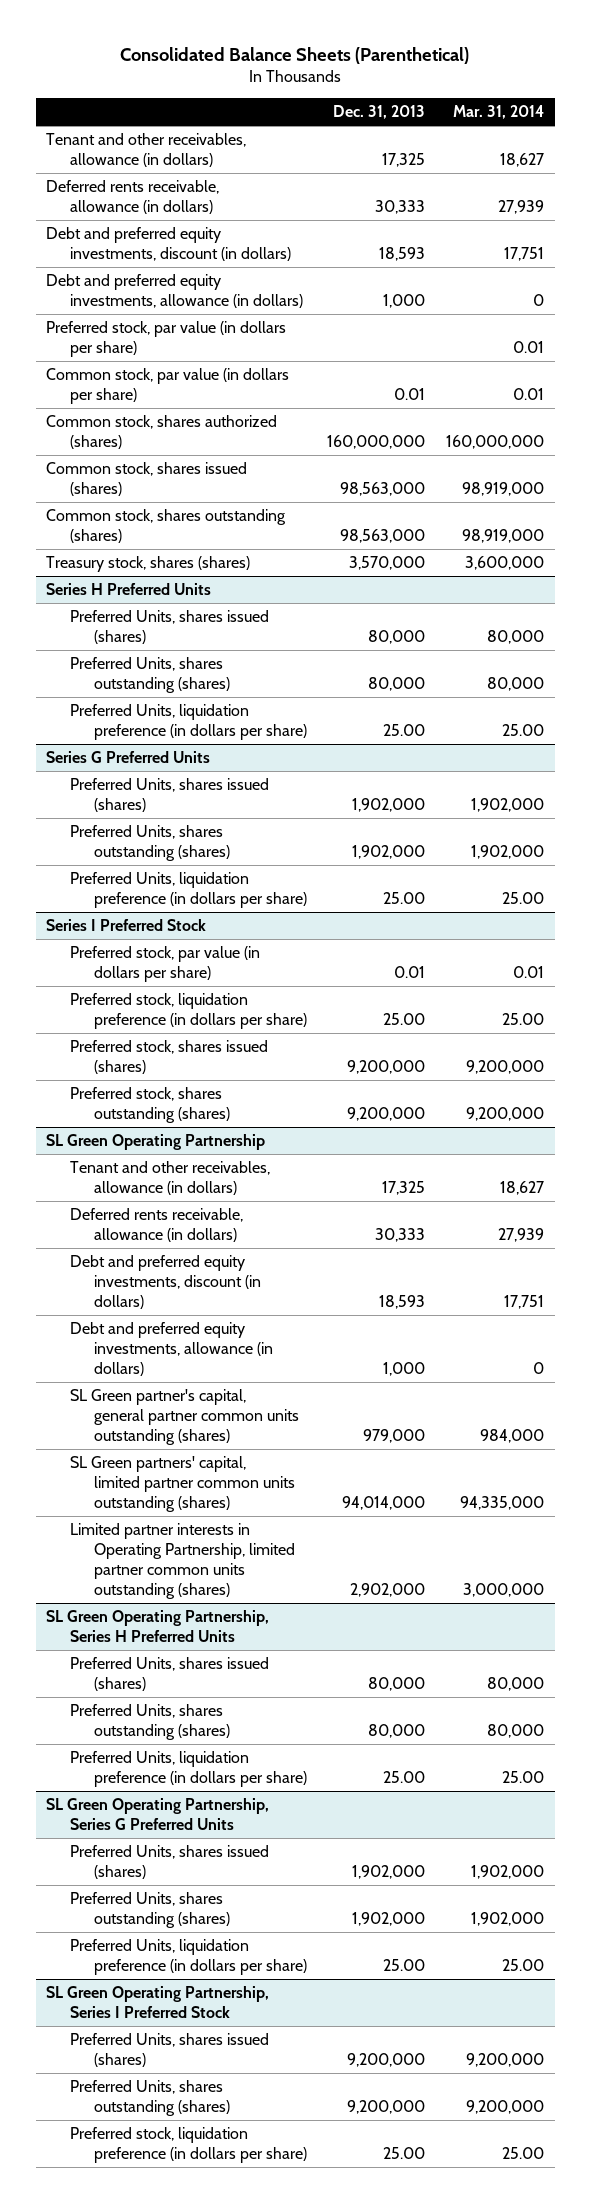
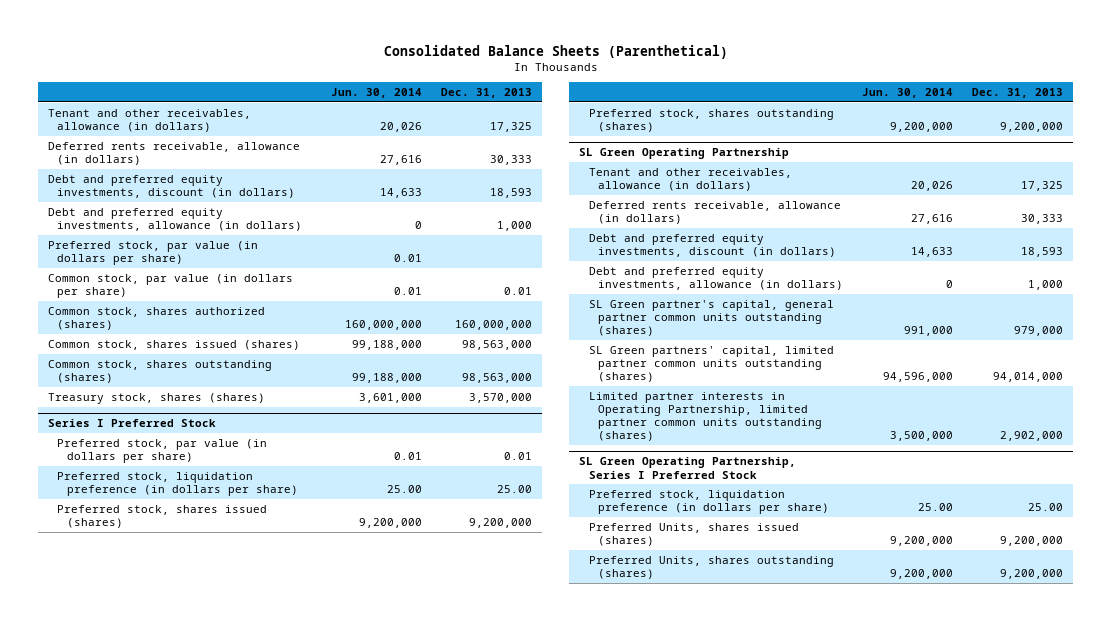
[453,105,545,120] Mar. 31, 2014 -> none
none -> [330,87,422,98] Jun. 30, 2014
[46,583,212,596] Series H Preferred Units -> none
[69,610,269,644] Preferred Units, shares issued (shares) -> none
[69,657,230,693] Preferred Units, shares outstanding (shares) -> none
[69,704,307,740] Preferred Units, liquidation preference (in dollars per share) -> none
[46,751,211,764] Series G Preferred Units -> none
[69,778,269,812] Preferred Units, shares issued (shares) -> none
[69,825,230,861] Preferred Units, shares outstanding (shares) -> none
[69,872,307,908] Preferred Units, liquidation preference (in dollars per share) -> none
[46,1610,270,1642] SL Green Operating Partnership, Series H Preferred Units -> none
[69,1657,269,1691] Preferred Units, shares issued (shares) -> none
[69,1704,230,1740] Preferred Units, shares outstanding (shares) -> none
[69,1751,307,1787] Preferred Units, liquidation preference (in dollars per share) -> none
[46,1798,270,1830] SL Green Operating Partnership, Series G Preferred Units -> none
[69,1845,269,1879] Preferred Units, shares issued (shares) -> none
[69,1892,230,1928] Preferred Units, shares outstanding (shares) -> none
[69,1939,307,1975] Preferred Units, liquidation preference (in dollars per share) -> none
[69,2127,307,2163] Preferred stock, liquidation preference (in dollars per share) -> [588,489,829,515] Preferred stock, liquidation preference (in dollars per share)

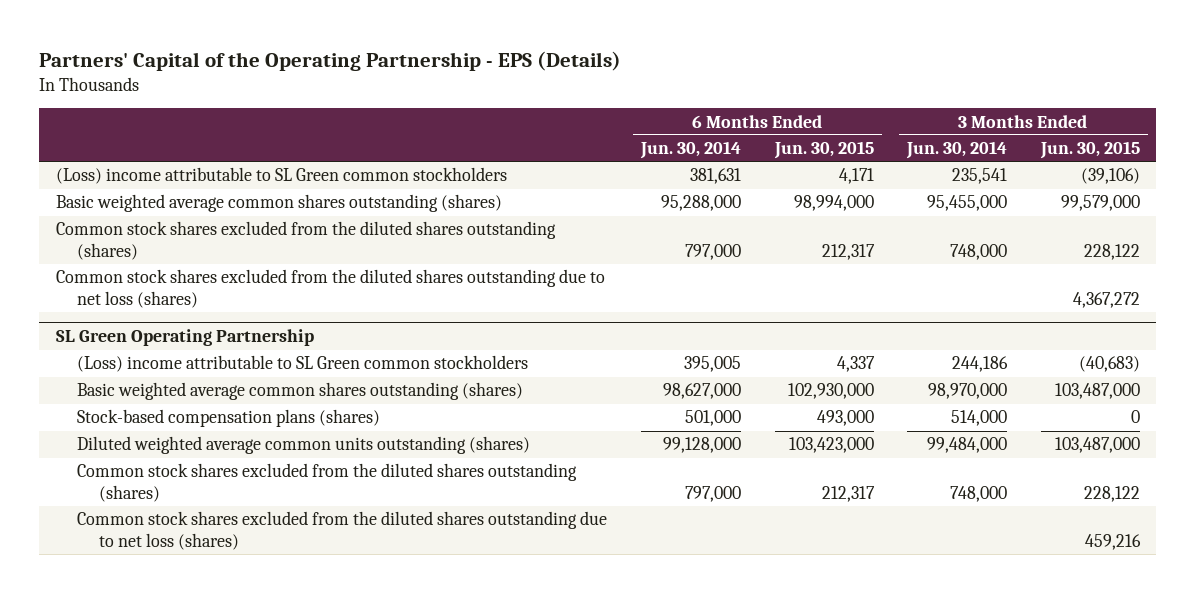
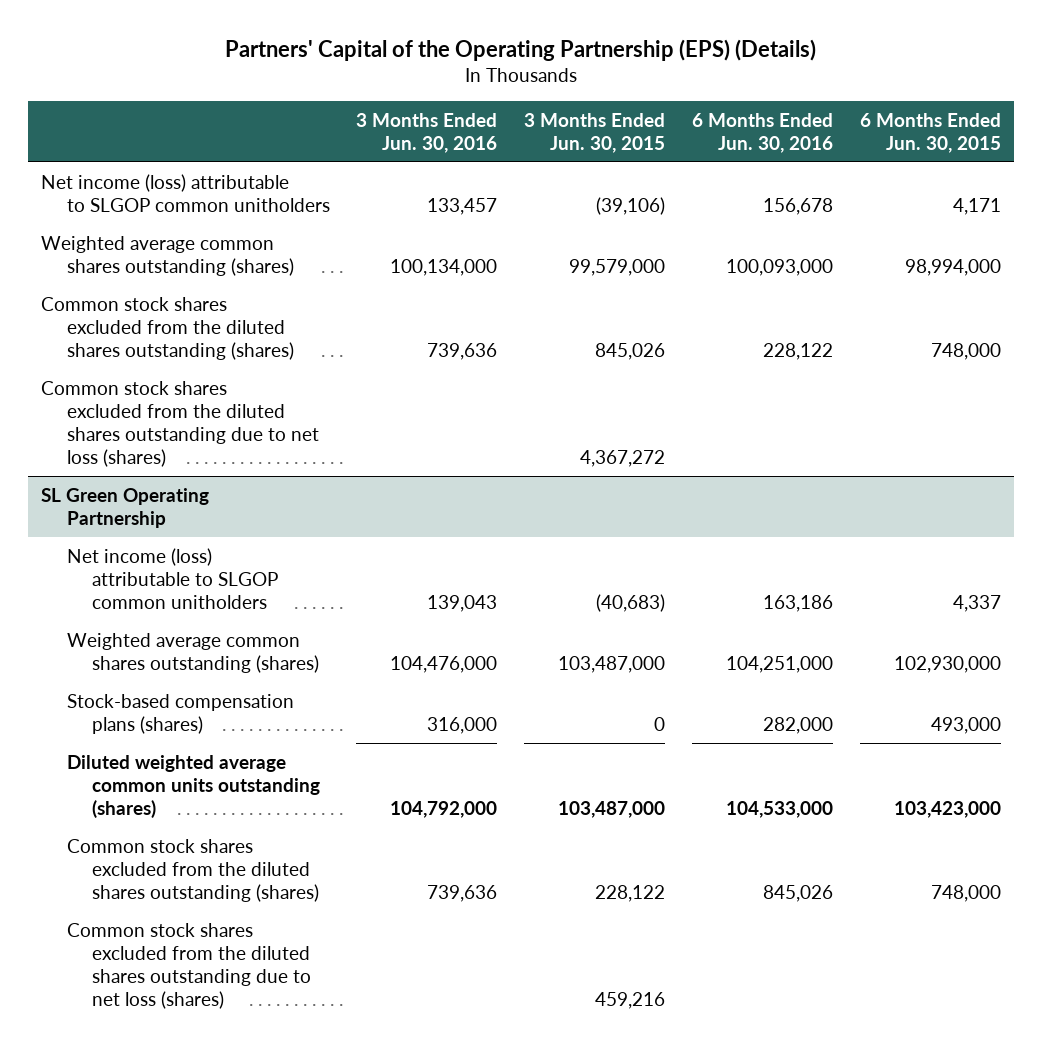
[39,50,622,71] Partners' Capital of the Operating Partnership - EPS (Details) -> [224,38,816,61] Partners' Capital of the Operating Partnership (EPS) (Details)
[639,141,741,160] Jun. 30, 2014 -> none
[906,141,1008,160] Jun. 30, 2014 -> none
none -> [356,112,498,153] 3 Months Ended Jun. 30, 2016
none -> [691,112,833,153] 6 Months Ended Jun. 30, 2016
[55,167,507,185] (Loss) income attributable to SL Green common stockholders -> [40,173,330,212] Net income (loss) attributable to SLGOP common unitholders
[55,194,502,213] Basic weighted average common shares outstanding (shares) -> [40,235,294,276] Weighted average common shares outstanding (shares)
[821,244,875,261] 212,317 -> [930,342,1001,360] 748,000
[1083,244,1140,261] 228,122 -> [595,342,666,360] 845,026
[77,355,529,373] (Loss) income attributable to SL Green common stockholders -> [66,547,279,609] Net income (loss) attributable to SLGOP common unitholders
[77,382,524,401] Basic weighted average common shares outstanding (shares) -> [66,632,320,673] Weighted average common shares outstanding (shares)
[821,486,875,503] 212,317 -> [930,884,1001,902] 748,000

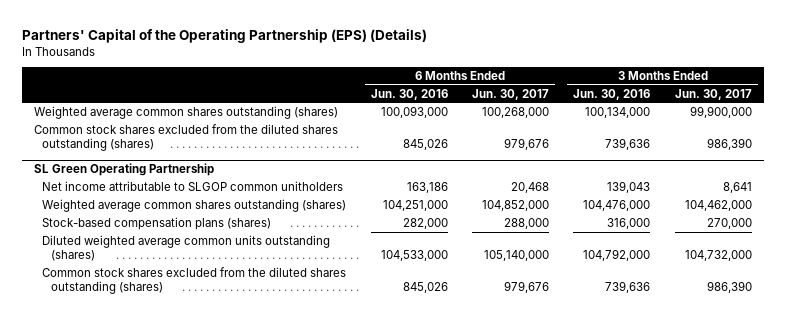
[524,112,666,153] 3 Months Ended Jun. 30, 2015 -> none
[859,112,1001,153] 6 Months Ended Jun. 30, 2015 -> none
none -> [472,88,550,100] Jun. 30, 2017
none -> [674,88,752,100] Jun. 30, 2017
[40,173,330,212] Net income (loss) attributable to SLGOP common unitholders -> none
[40,380,319,467] Common stock shares excluded from the diluted shares outstanding due to net loss (shares) -> none
[762,342,833,360] 228,122 -> [402,139,448,151] 845,026
[66,547,279,609] Net income (loss) attributable to SLGOP common unitholders -> [42,181,344,192] Net income attributable to SLGOP common unitholders
[66,922,312,1009] Common stock shares excluded from the diluted shares outstanding due to net loss (shares) -> none

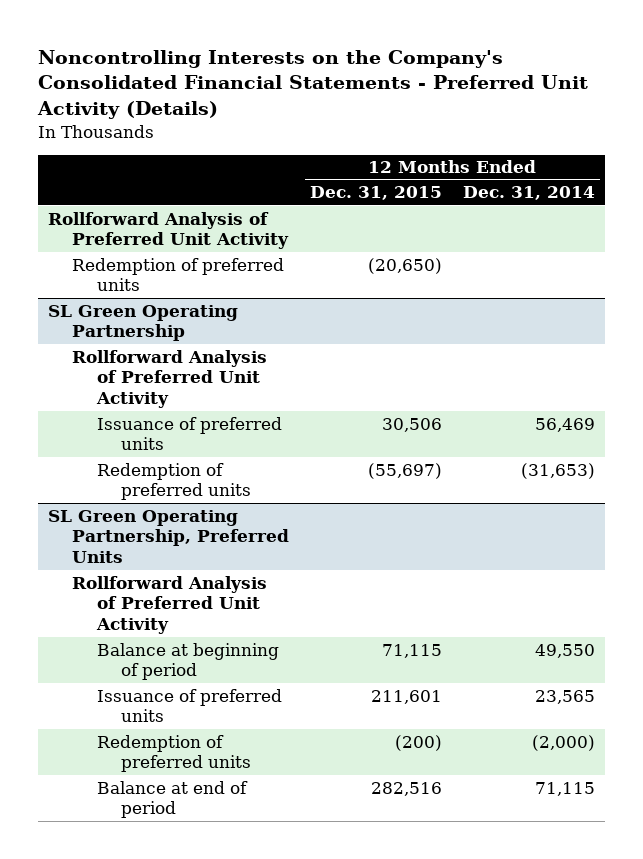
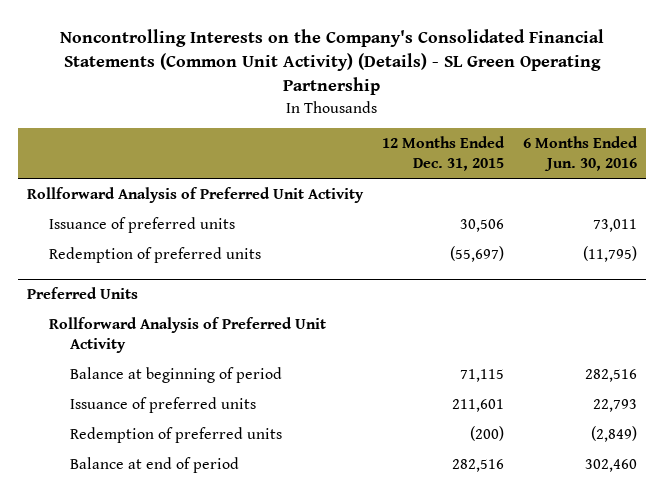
[36,49,588,120] Noncontrolling Interests on the Company's Consolidated Financial Statements - Preferred Unit Activity (Details) -> [60,28,605,96] Noncontrolling Interests on the Company's Consolidated Financial Statements (Common Unit Activity) (Details) - SL Green Operating Partnership
[462,186,595,201] Dec. 31, 2014 -> none
none -> [522,136,638,172] 6 Months Ended Jun. 30, 2016
[72,257,285,292] Redemption of preferred units -> none
[48,304,239,342] SL Green Operating Partnership -> none
[72,349,268,409] Rollforward Analysis of Preferred Unit Activity -> none
[48,509,290,564] SL Green Operating Partnership, Preferred Units -> none
none -> [27,286,139,299] Preferred Units

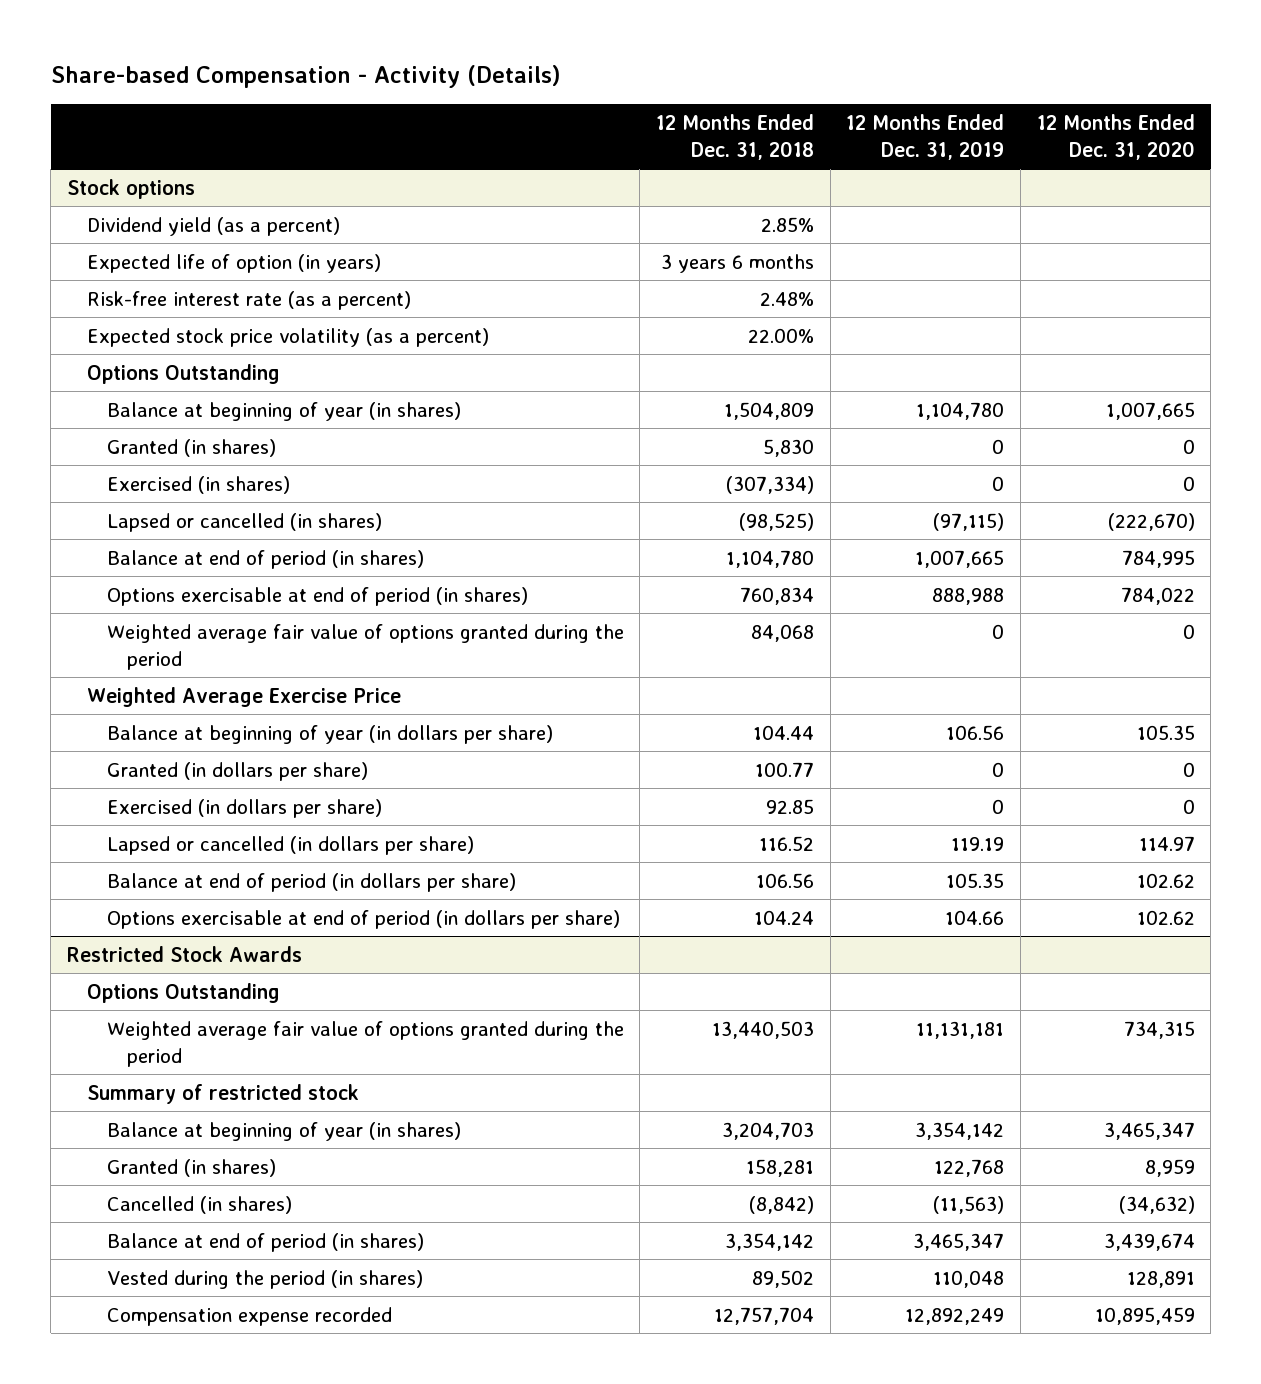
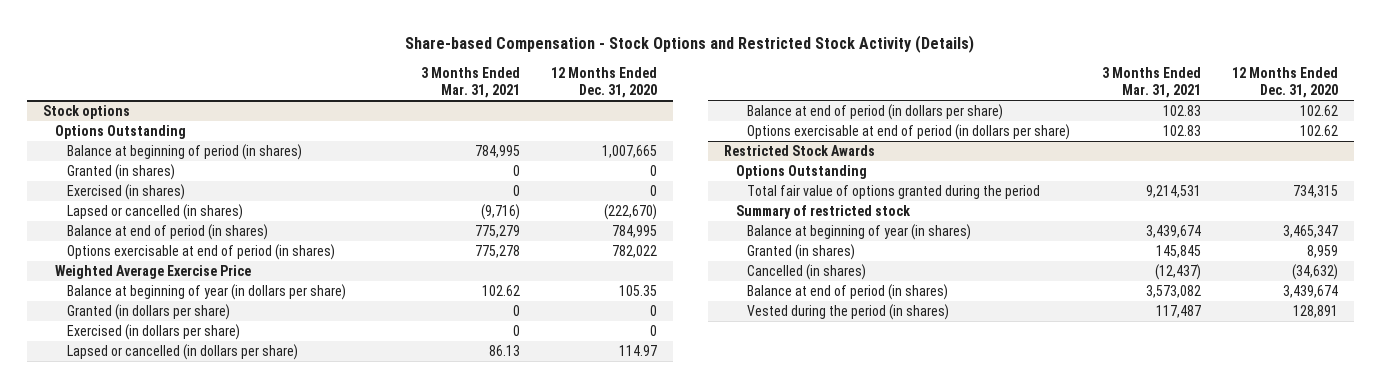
[50,65,561,89] Share-based Compensation - Activity (Details) -> [405,34,975,53] Share-based Compensation - Stock Options and Restricted Stock Activity (Details)
[656,114,815,161] 12 Months Ended Dec. 31, 2018 -> none
[846,114,1005,161] 12 Months Ended Dec. 31, 2019 -> none
none -> [420,67,520,98] 3 Months Ended Mar. 31, 2021
[86,216,340,236] Dividend yield (as a percent) -> none
[86,253,381,273] Expected life of option (in years) -> none
[86,290,411,310] Risk-free interest rate (as a percent) -> none
[86,327,489,347] Expected stock price volatility (as a percent) -> none
[106,401,461,421] Balance at beginning of year (in shares) -> [66,144,302,161] Balance at beginning of period (in shares)
[106,623,624,670] Weighted average fair value of options granted during the period -> none
[1120,586,1195,605] 784,022 -> [612,245,658,259] 782,022
[106,1020,624,1067] Weighted average fair value of options granted during the period -> [747,185,1041,200] Total fair value of options granted during the period
[106,1306,392,1326] Compensation expense recorded -> none

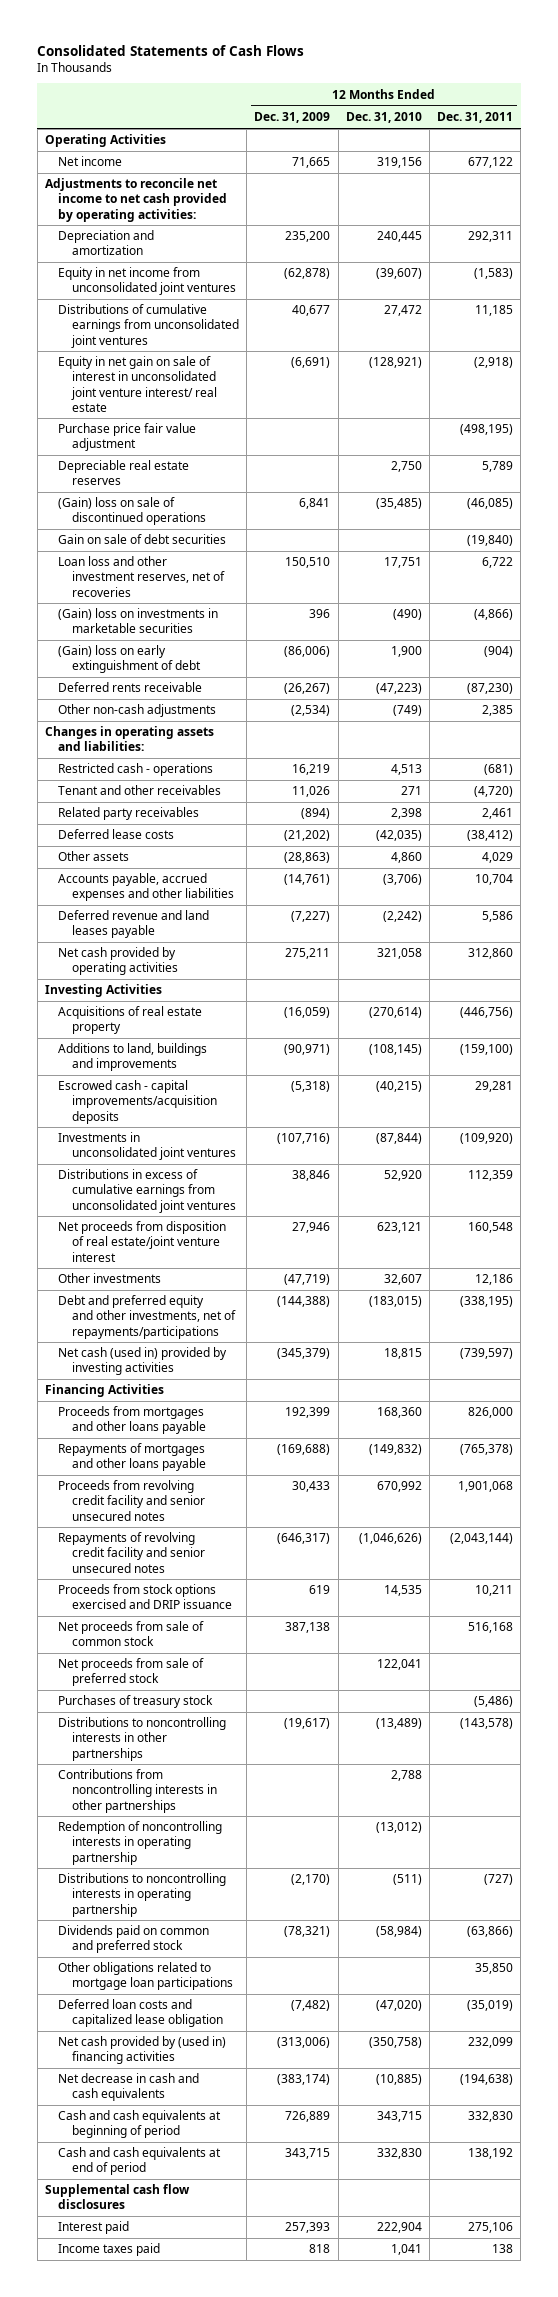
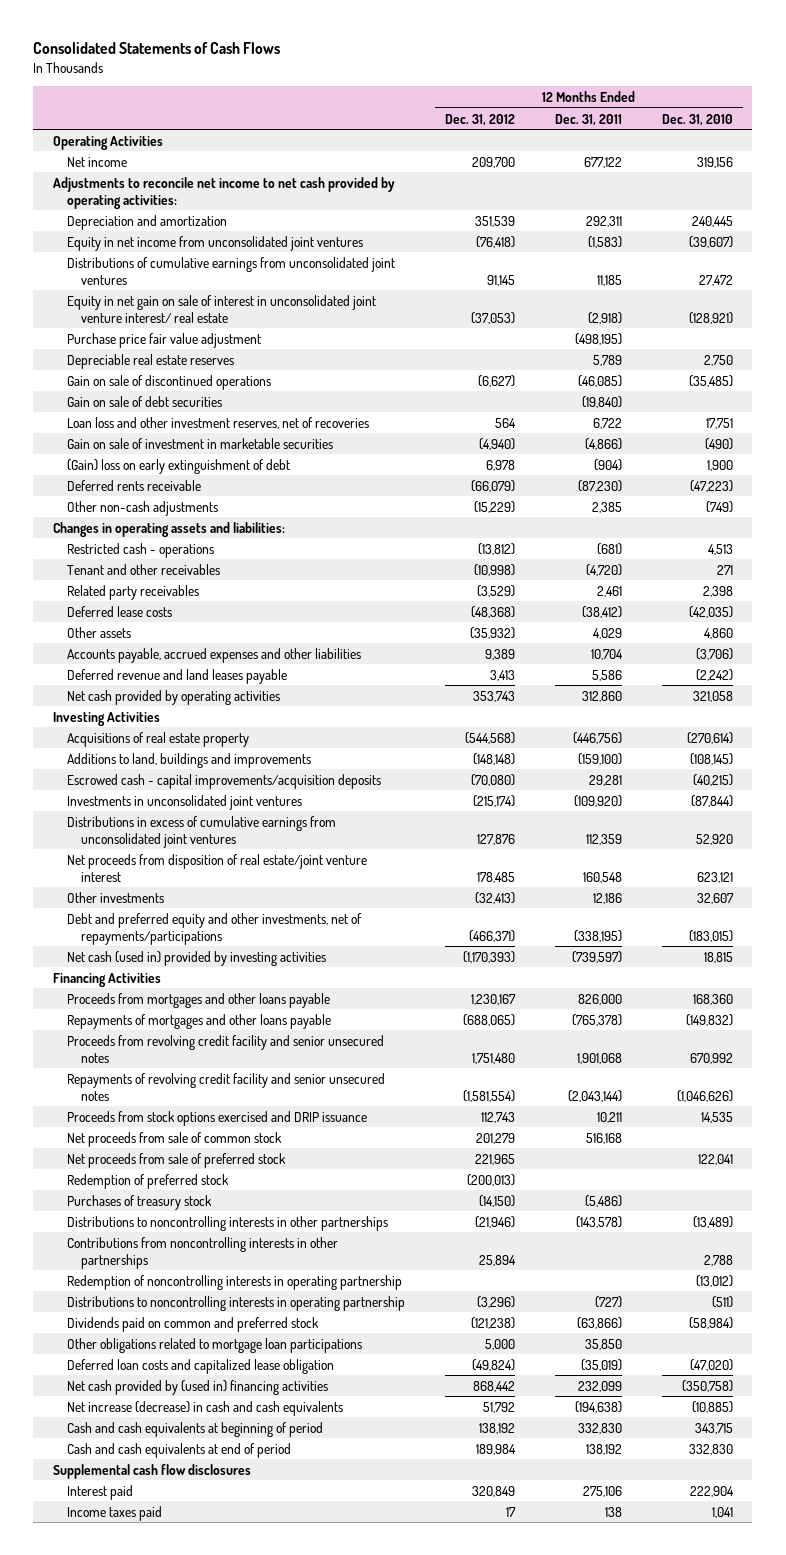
[254,112,331,124] Dec. 31, 2009 -> none
none -> [444,113,515,126] Dec. 31, 2012
[58,497,206,526] (Gain) loss on sale of discontinued operations -> [66,374,271,390] Gain on sale of discontinued operations
[58,608,219,634] (Gain) loss on investments in marketable securities -> [66,437,333,449] Gain on sale of investment in marketable securities
none -> [66,1173,229,1189] Redemption of preferred stock
[58,2073,200,2102] Net decrease in cash and cash equivalents -> [66,1400,343,1416] Net increase (decrease) in cash and cash equivalents

